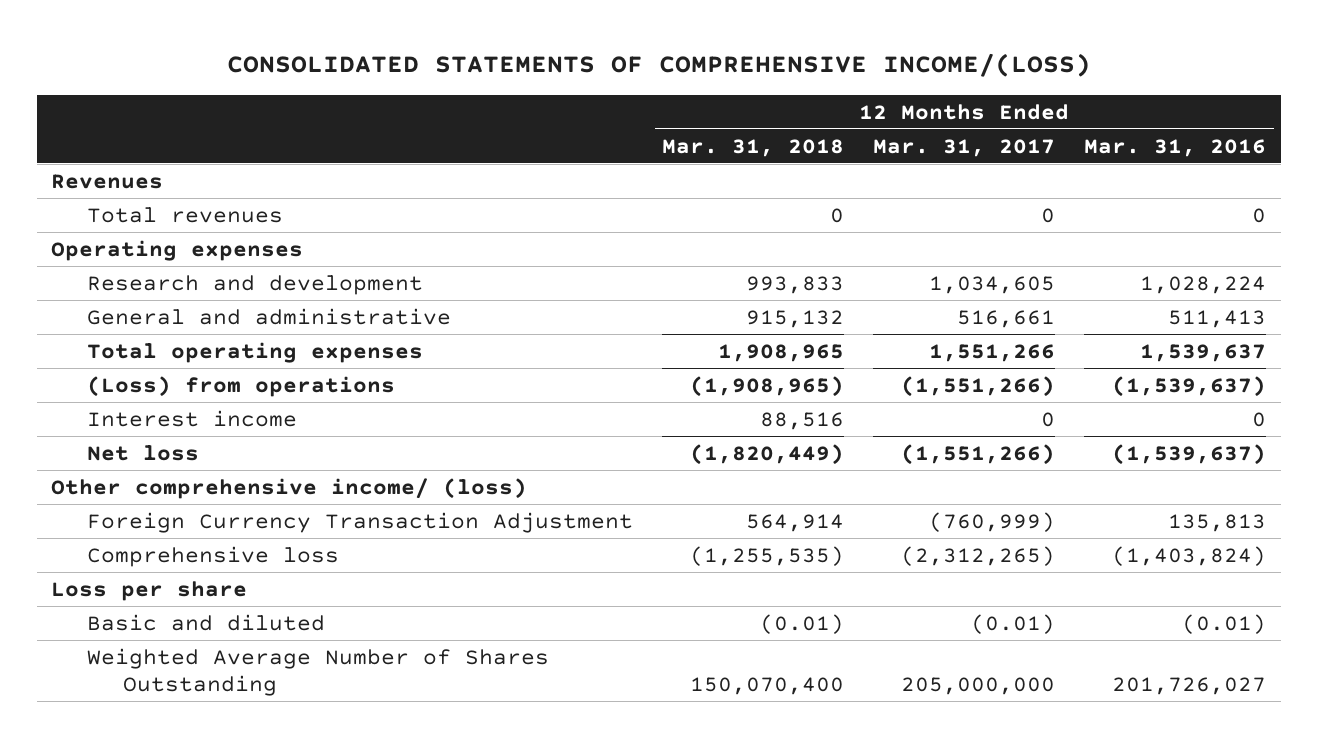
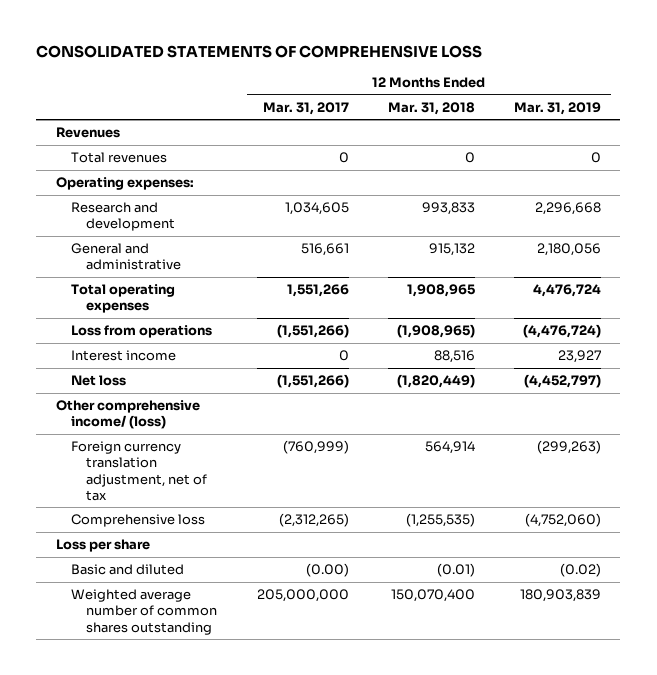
[226,53,1091,78] CONSOLIDATED STATEMENTS OF COMPREHENSIVE INCOME/(LOSS) -> [36,45,483,59] CONSOLIDATED STATEMENTS OF COMPREHENSIVE LOSS
[1084,138,1267,157] Mar. 31, 2016 -> none
none -> [513,101,601,115] Mar. 31, 2019
[51,239,304,261] Operating expenses -> [56,177,195,191] Operating expenses:
[86,375,395,397] (Loss) from operations -> [71,325,213,339] Loss from operations
[86,511,633,533] Foreign Currency Transaction Adjustment -> [71,441,208,501] Foreign currency translation adjustment, net of tax
[971,613,1056,634] (0.01) -> [305,563,349,578] (0.00)
[86,647,549,697] Weighted Average Number of Shares Outstanding -> [71,589,218,635] Weighted average number of common shares outstanding

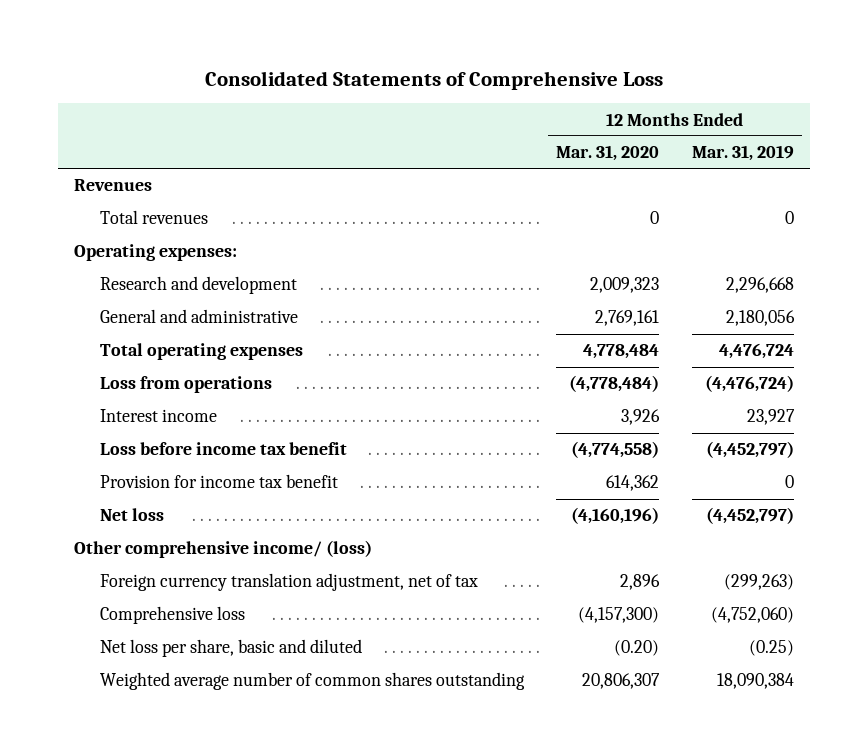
[36,45,483,59] CONSOLIDATED STATEMENTS OF COMPREHENSIVE LOSS -> [204,70,663,90] Consolidated Statements of Comprehensive Loss
[262,101,349,115] Mar. 31, 2017 -> none
[387,101,475,115] Mar. 31, 2018 -> none
none -> [556,145,660,162] Mar. 31, 2020
none -> [100,442,348,456] Loss before income tax benefit
none -> [100,474,339,489] Provision for income tax benefit
[56,539,151,553] Loss per share -> none
[71,564,185,576] Basic and diluted -> [100,639,363,658] Net loss per share, basic and diluted
[559,563,601,578] (0.02) -> [748,640,794,657] (0.25)
[519,589,601,603] 180,903,839 -> [716,673,794,690] 18,090,384

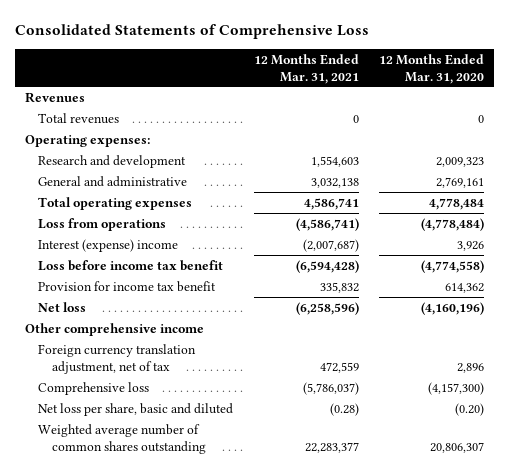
[691,145,794,162] Mar. 31, 2019 -> none
none -> [253,53,359,84] 12 Months Ended Mar. 31, 2021
[100,409,218,423] Interest income -> [38,238,179,252] Interest (expense) income
[74,540,373,559] Other comprehensive income/ (loss) -> [24,322,204,336] Other comprehensive income

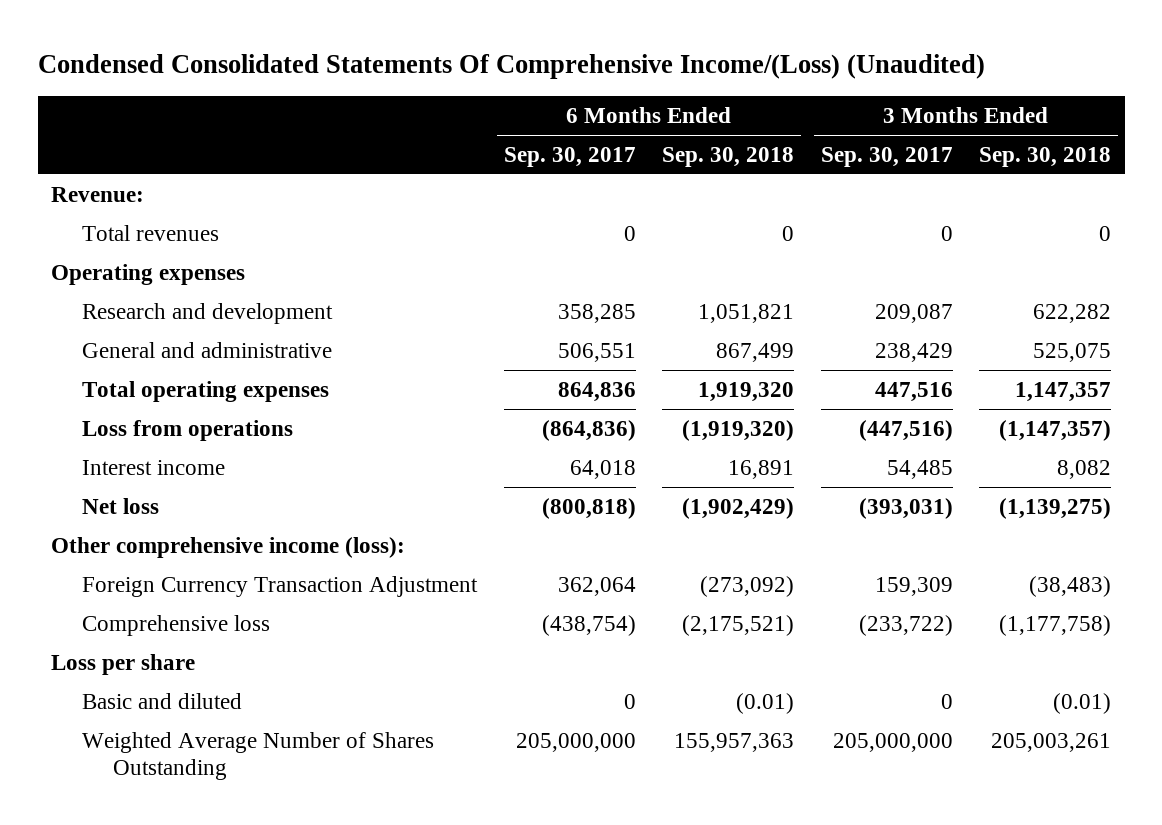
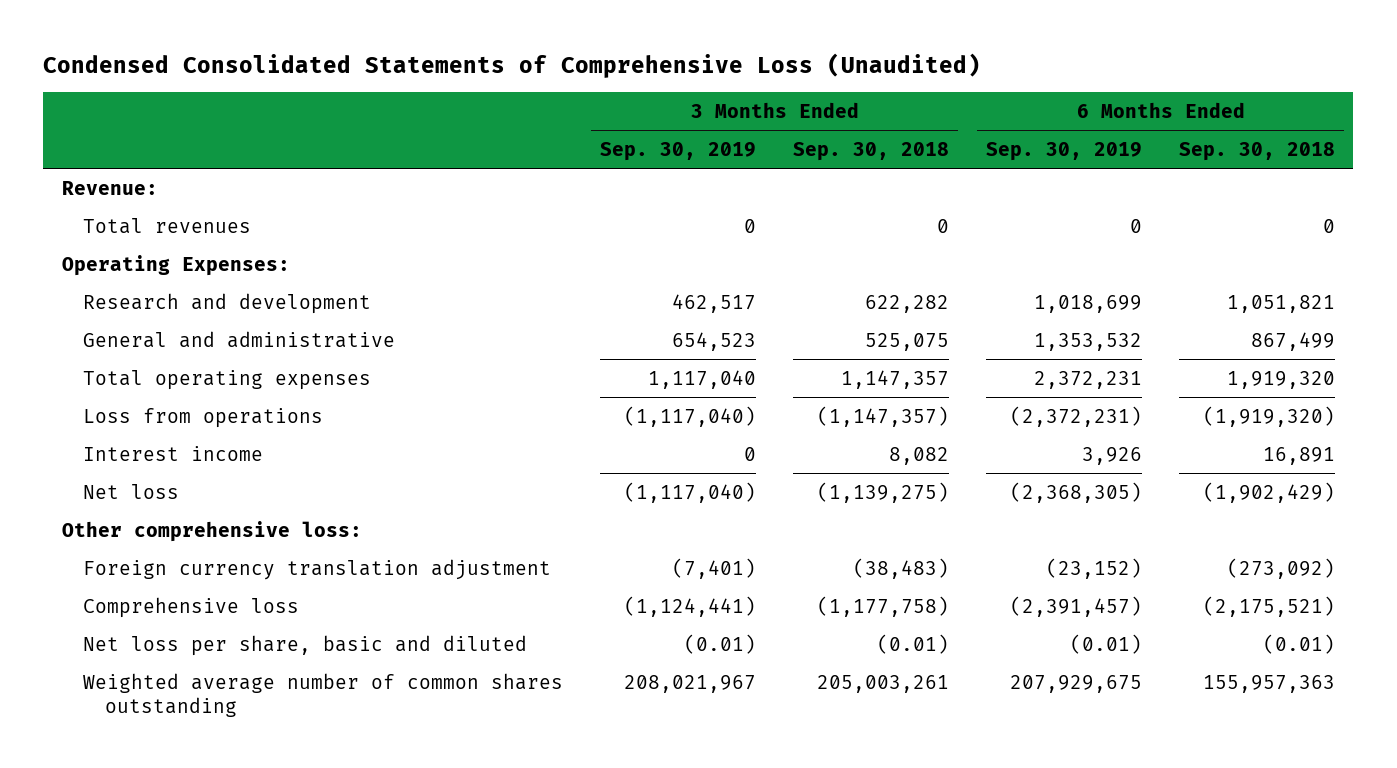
[37,54,985,80] Condensed Consolidated Statements Of Comprehensive Income/(Loss) (Unaudited) -> [43,52,982,78] Condensed Consolidated Statements of Comprehensive Loss (Unaudited)
[503,146,636,167] Sep. 30, 2017 -> none
[820,146,953,167] Sep. 30, 2017 -> none
none -> [600,141,757,161] Sep. 30, 2019
none -> [986,141,1143,161] Sep. 30, 2019
[51,263,246,285] Operating expenses -> [61,254,290,276] Operating Expenses:
[51,536,406,558] Other comprehensive income (loss): -> [61,520,362,542] Other comprehensive loss:
[82,575,479,597] Foreign Currency Transaction Adjustment -> [83,558,552,580] Foreign currency translation adjustment
[51,653,196,675] Loss per share -> none
[82,692,243,709] Basic and diluted -> [83,634,528,656] Net loss per share, basic and diluted
[82,731,435,781] Weighted Average Number of Shares Outstanding -> [83,672,564,717] Weighted average number of common shares outstanding

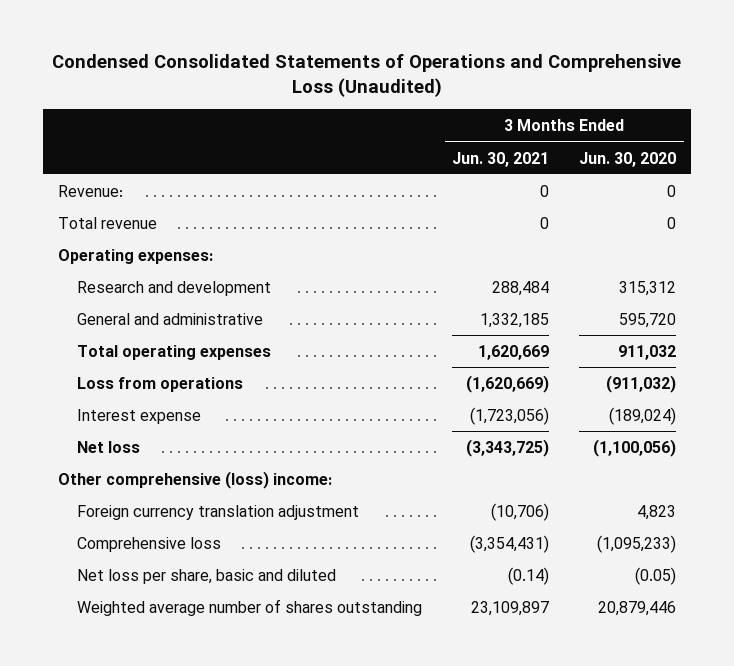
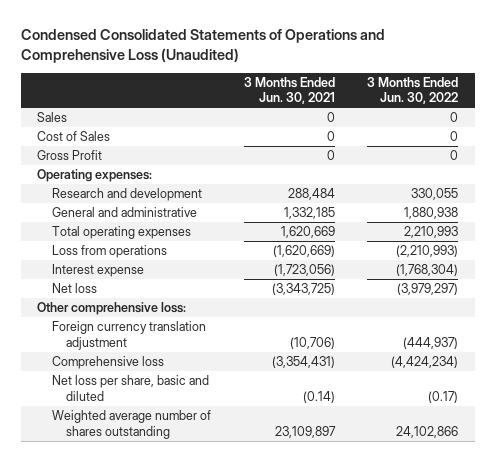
[579,151,677,167] Jun. 30, 2020 -> none
none -> [367,76,459,105] 3 Months Ended Jun. 30, 2022
[57,184,123,197] Revenue: -> none
[57,216,157,229] Total revenue -> [37,112,68,123] Sales
none -> [37,131,111,142] Cost of Sales
none -> [37,150,103,161] Gross Profit
[57,470,332,489] Other comprehensive (loss) income: -> [37,302,187,316] Other comprehensive loss:

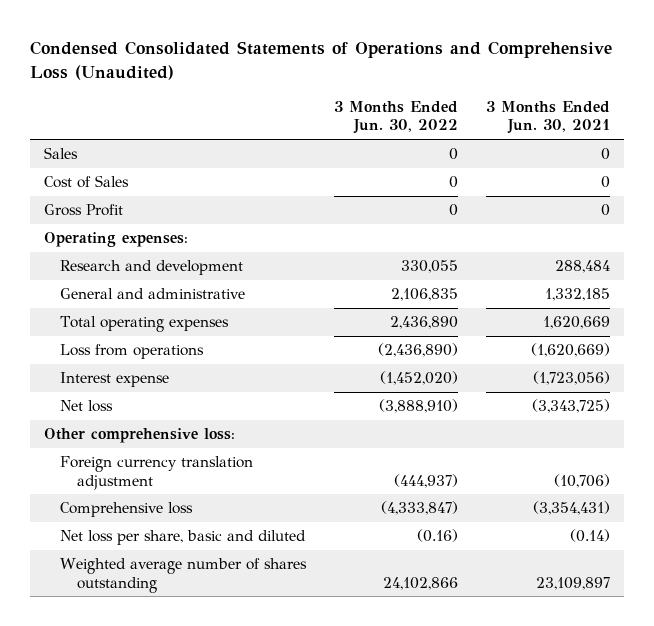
[404,207,459,220] 1,880,938 -> [391,288,459,302] 2,106,835
[404,226,459,239] 2,210,993 -> [390,316,459,330] 2,436,890
[396,245,459,258] (2,210,993) -> [378,343,459,358] (2,436,890)
[396,264,459,277] (1,768,304) -> [380,371,459,386] (1,452,020)
[397,283,459,296] (3,979,297) -> [379,399,459,414] (3,888,910)
[391,356,459,369] (4,424,234) -> [381,501,459,516] (4,333,847)
[428,390,459,403] (0.17) -> [417,529,459,543] (0.16)

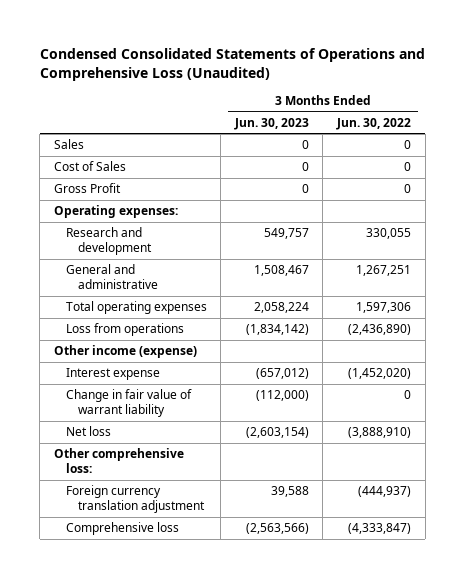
[485,101,610,135] 3 Months Ended Jun. 30, 2021 -> none
none -> [233,117,309,130] Jun. 30, 2023
[391,288,459,302] 2,106,835 -> [356,265,412,277] 1,267,251
[390,316,459,330] 2,436,890 -> [356,302,412,314] 1,597,306
none -> [53,345,197,359] Other income (expense)
none -> [65,389,192,418] Change in fair value of warrant liability
[60,530,307,546] Net loss per share, basic and diluted -> none
[60,558,308,593] Weighted average number of shares outstanding -> none

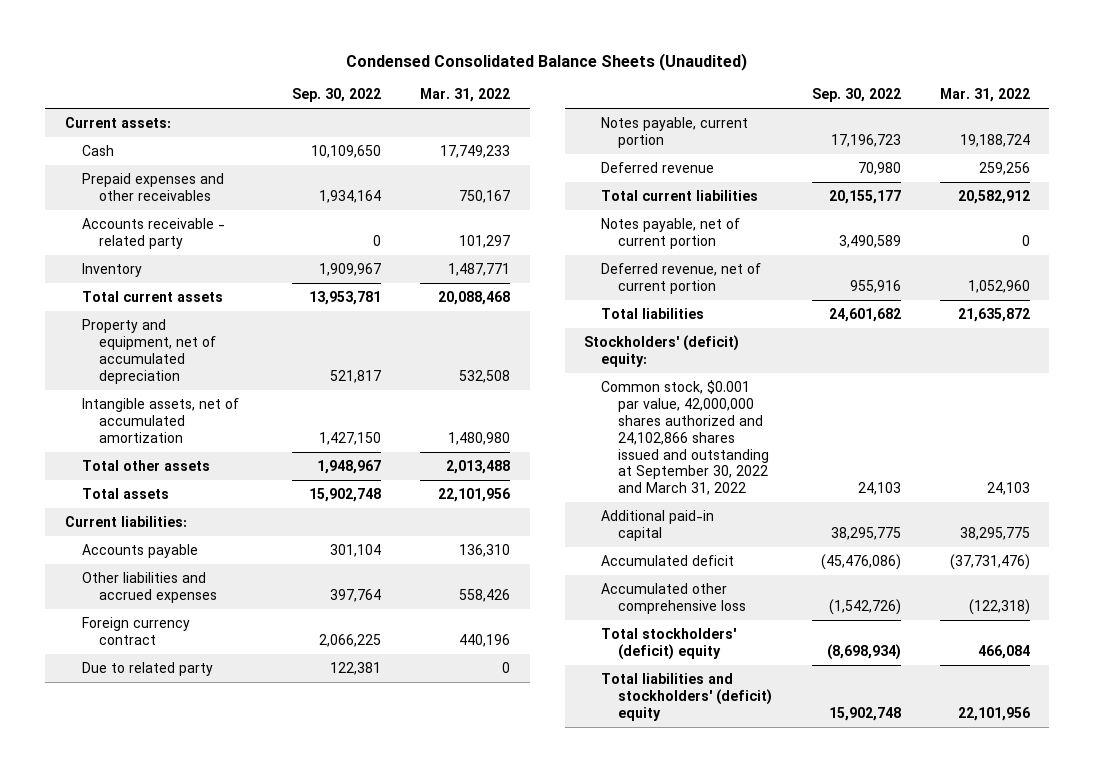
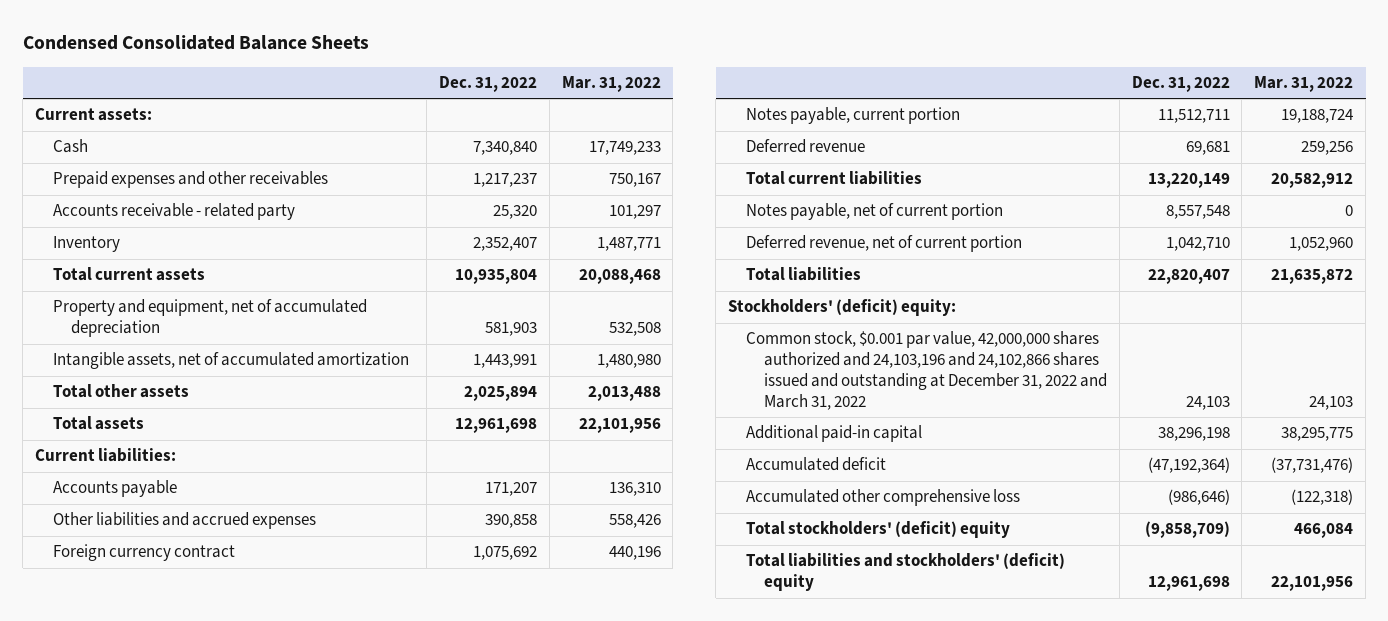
[346,52,748,71] Condensed Consolidated Balance Sheets (Unaudited) -> [22,35,369,51] Condensed Consolidated Balance Sheets
[292,88,382,103] Sep. 30, 2022 -> none
none -> [438,75,537,92] Dec. 31, 2022
[81,661,213,676] Due to related party -> none
[601,379,770,496] Common stock, $0.001 par value, 42,000,000 shares authorized and 24,102,866 shares issued and outstanding at September 30, 2022 and March 31, 2022 -> [745,331,1108,411] Common stock, $0.001 par value, 42,000,000 shares authorized and 24,103,196 and 24,102,866 shares issued and outstanding at December 31, 2022 and March 31, 2022

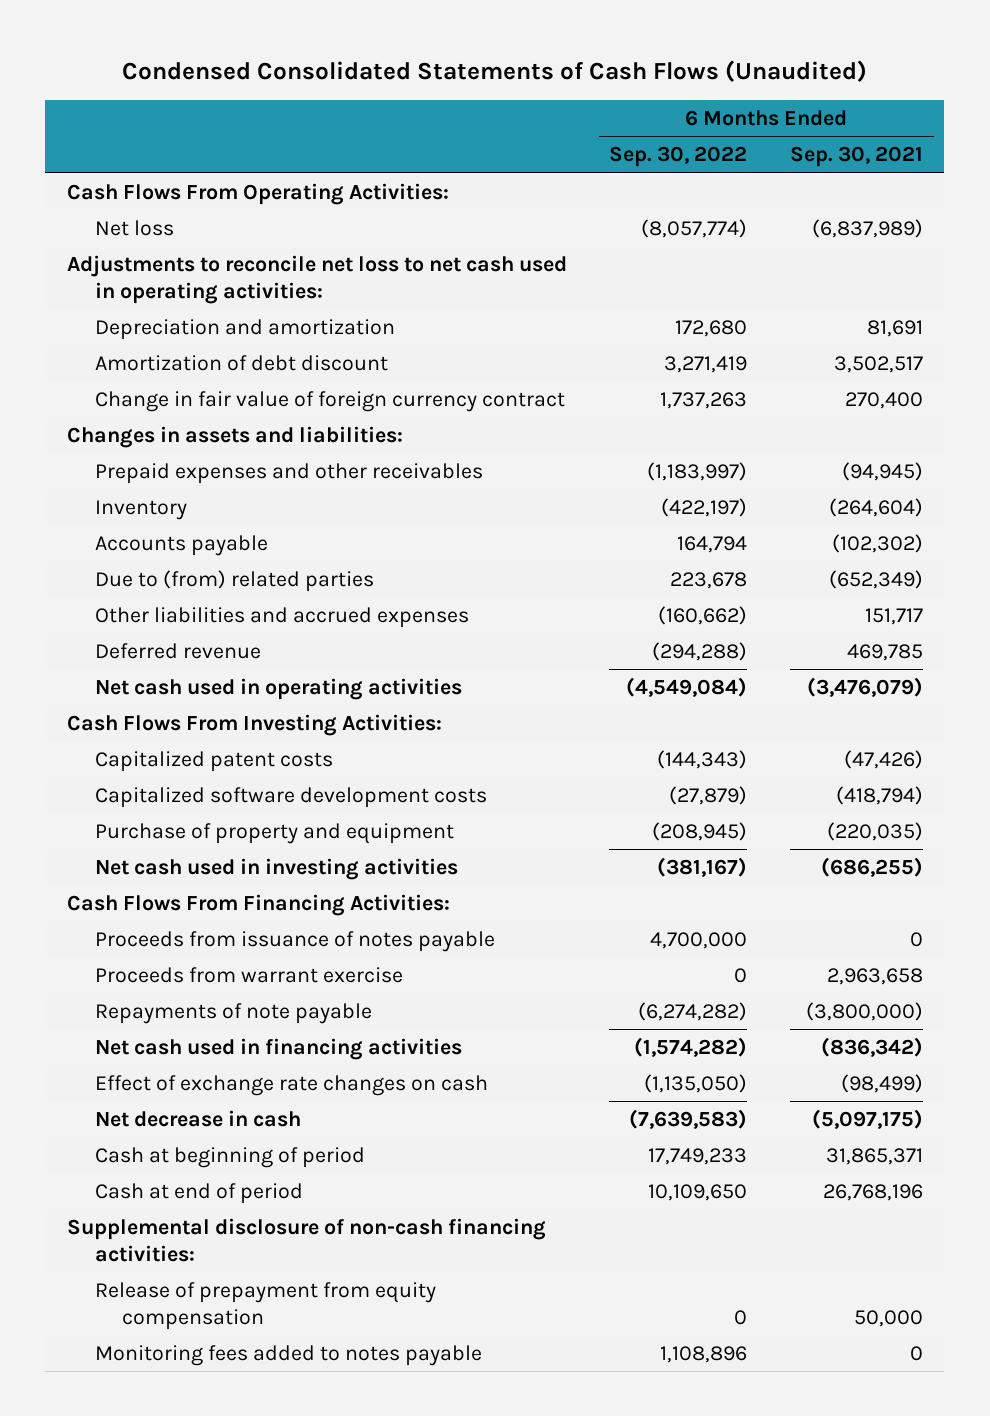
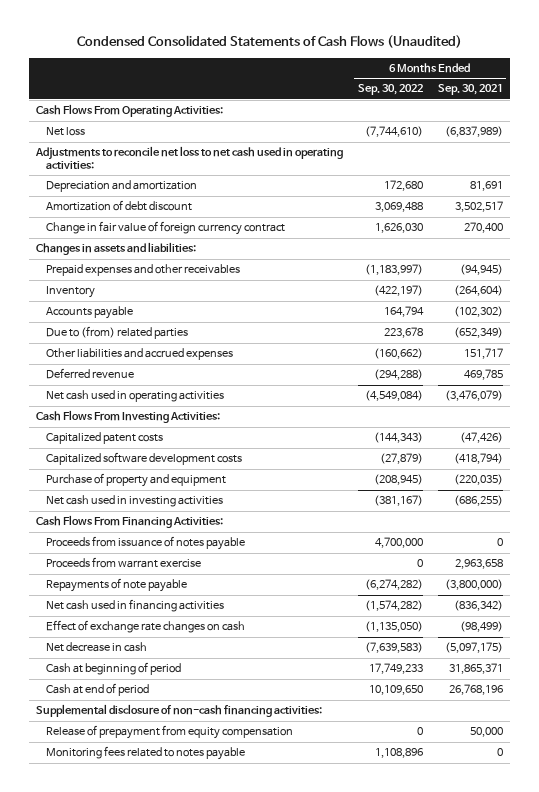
[641,218,748,238] (8,057,774) -> [365,126,424,138] (7,744,610)
[664,355,748,373] 3,271,419 -> [375,202,424,213] 3,069,488
[660,391,748,409] 1,737,263 -> [375,223,424,234] 1,626,030
[94,1344,482,1366] Monitoring fees added to notes payable -> [46,746,246,761] Monitoring fees related to notes payable

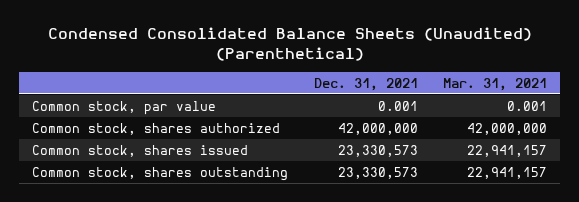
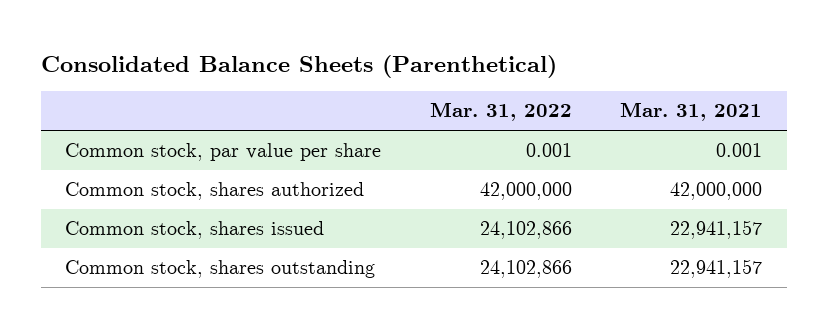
[47,27,532,61] Condensed Consolidated Balance Sheets (Unaudited) (Parenthetical) -> [40,54,557,78] Consolidated Balance Sheets (Parenthetical)
[313,77,418,91] Dec. 31, 2021 -> none
none -> [429,102,572,122] Mar. 31, 2022
[32,100,217,115] Common stock, par value -> [65,143,382,162] Common stock, par value per share

